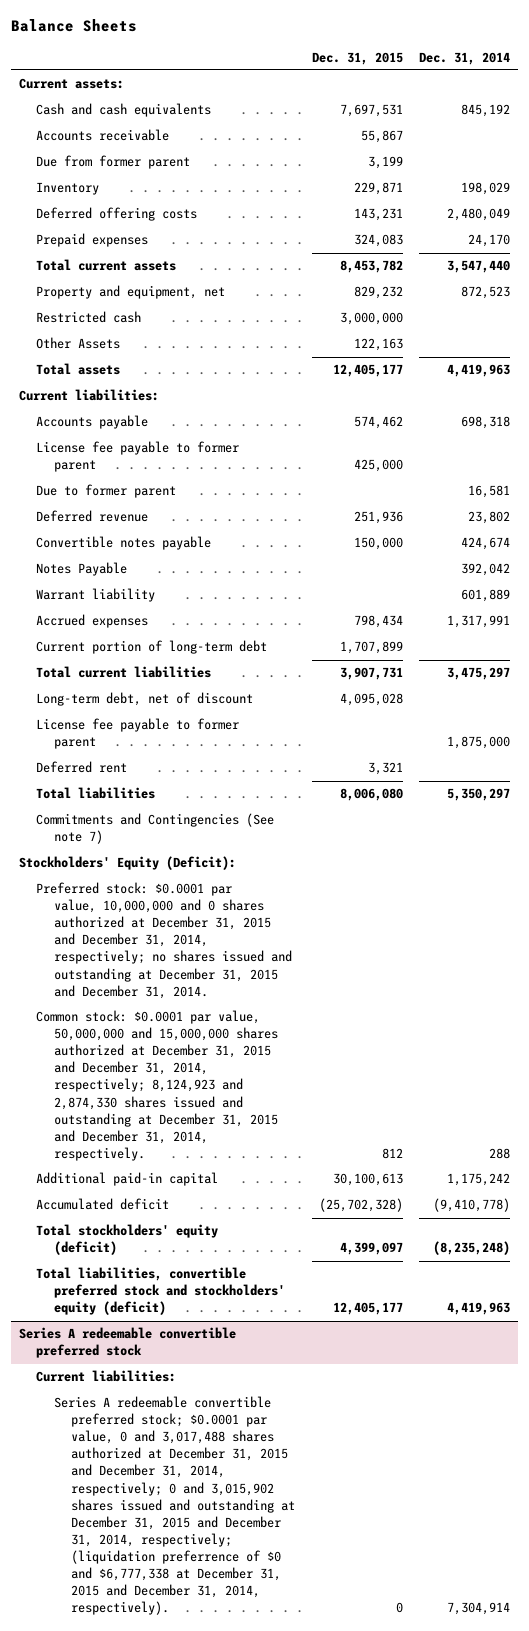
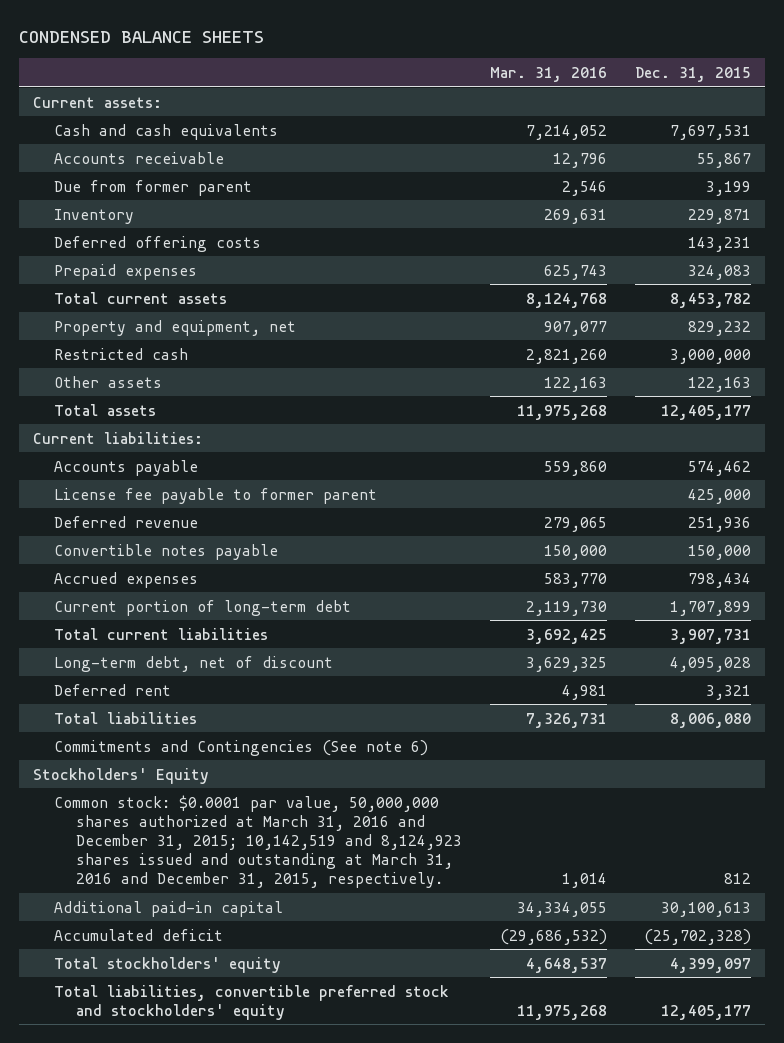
[10,19,137,33] Balance Sheets -> [18,30,264,43] CONDENSED BALANCE SHEETS
[419,51,511,65] Dec. 31, 2014 -> none
none -> [490,66,608,82] Mar. 31, 2016
[36,337,121,350] Other Assets -> [54,375,163,388] Other assets
[36,484,177,499] Due to former parent -> none
[36,562,128,577] Notes Payable -> none
[36,588,156,603] Warrant liability -> none
[36,718,240,750] License fee payable to former parent -> none
[36,882,292,999] Preferred stock: $0.0001 par value, 10,000,000 and 0 shares authorized at December 31, 2015 and December 31, 2014, respectively; no shares issued and outstanding at December 31, 2015 and December 31, 2014. -> none
[36,813,275,845] Commitments and Contingencies (See note 7) -> [54,739,429,756] Commitments and Contingencies (See note 6)
[19,856,237,871] Stockholders' Equity (Deficit): -> [32,767,209,784] Stockholders' Equity
[36,1010,278,1161] Common stock: $0.0001 par value, 50,000,000 and 15,000,000 shares authorized at December 31, 2015 and December 31, 2014, respectively; 8,124,923 and 2,874,330 shares issued and outstanding at December 31, 2015 and December 31, 2014, respectively. -> [54,794,463,889] Common stock: $0.0001 par value, 50,000,000 shares authorized at March 31, 2016 and December 31, 2015; 10,142,519 and 8,124,923 shares issued and outstanding at March 31, 2016 and December 31, 2015, respectively.
[19,1327,237,1359] Series A redeemable convertible preferred stock -> none
[36,1370,177,1383] Current liabilities: -> none
[53,1396,296,1615] Series A redeemable convertible preferred stock; $0.0001 par value, 0 and 3,017,488 shares authorized at December 31, 2015 and December 31, 2014, respectively; 0 and 3,015,902 shares issued and outstanding at December 31, 2015 and December 31, 2014, respectively; (liquidation preferrence of $0 and $6,777,338 at December 31, 2015 and December 31, 2014, respectively). -> none
[36,1224,219,1256] Total stockholders' equity (deficit) -> [54,956,282,973] Total stockholders' equity
[36,1267,285,1316] Total liabilities, convertible preferred stock and stockholders' equity (deficit) -> [54,984,450,1020] Total liabilities, convertible preferred stock and stockholders' equity

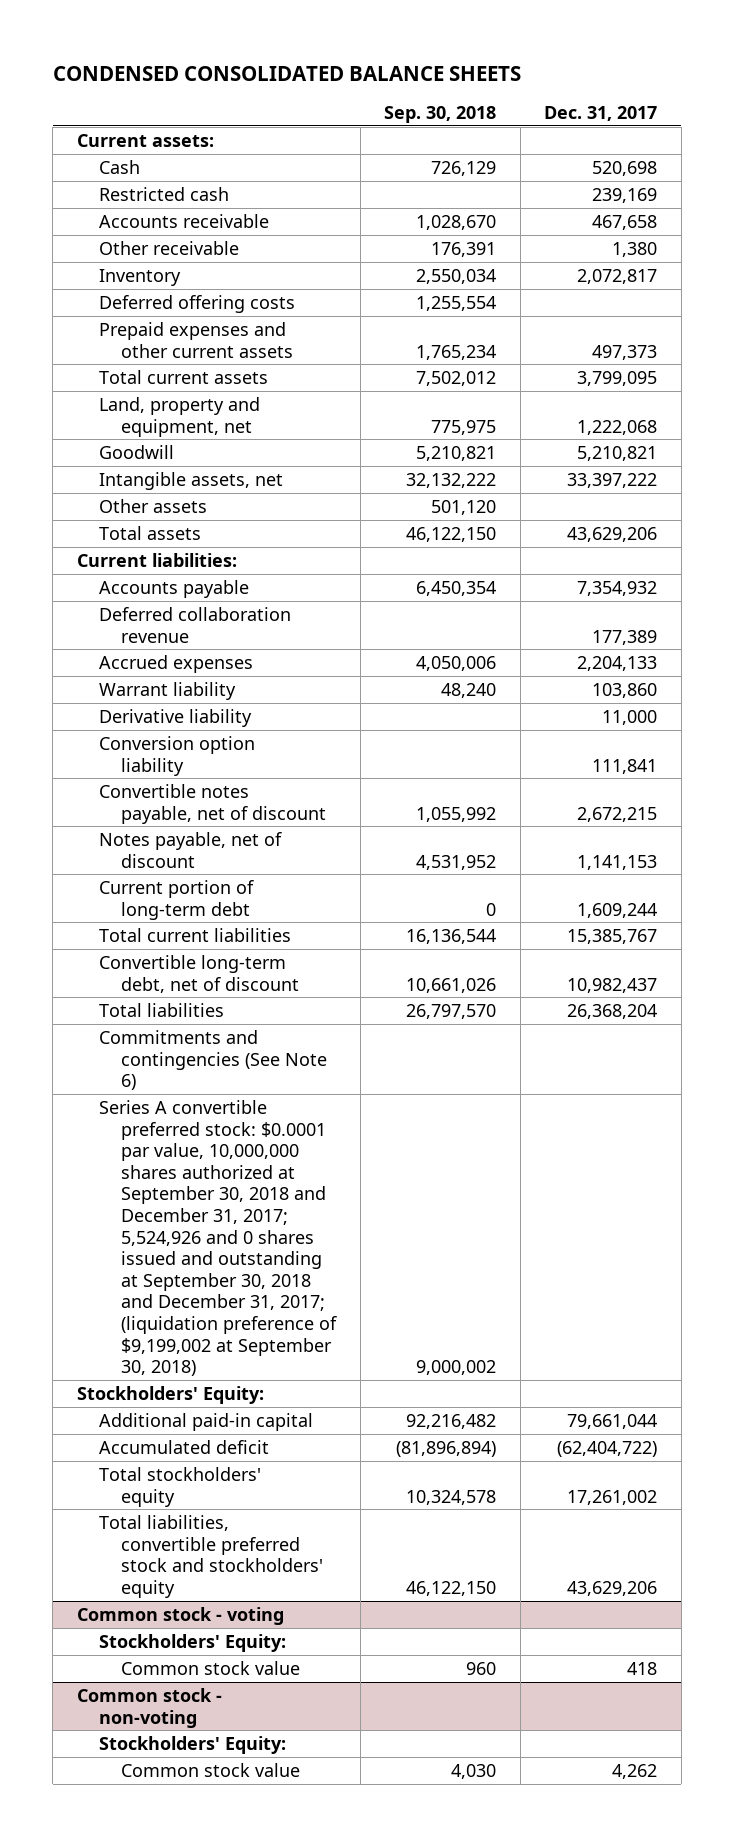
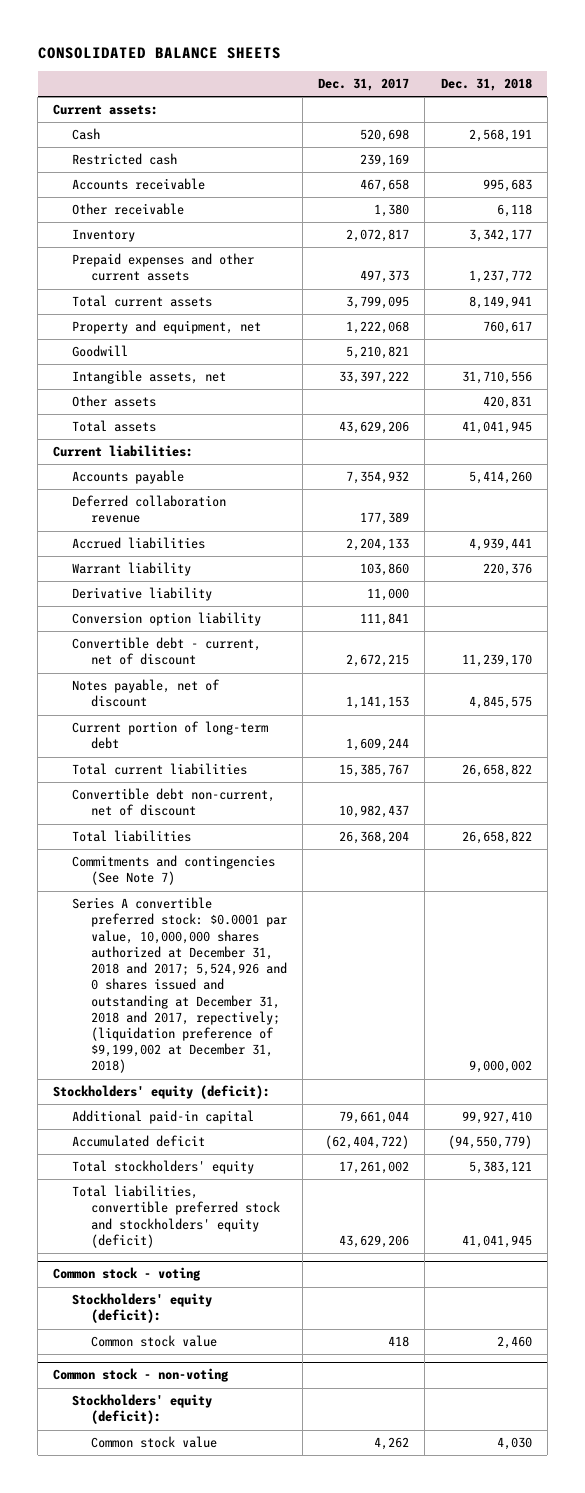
[52,65,521,81] CONDENSED CONSOLIDATED BALANCE SHEETS -> [37,46,281,59] CONSOLIDATED BALANCE SHEETS
[384,105,497,123] Sep. 30, 2018 -> none
none -> [440,77,532,91] Dec. 31, 2018
[99,294,296,313] Deferred offering costs -> none
[99,396,261,437] Land, property and equipment, net -> [72,320,262,335] Property and equipment, net
[99,654,254,673] Accrued expenses -> [72,537,206,550] Accrued liabilities
[99,783,327,824] Convertible notes payable, net of discount -> [72,637,262,666] Convertible debt - current, net of discount
[99,954,300,993] Convertible long-term debt, net of discount -> [72,788,276,817] Convertible debt non-current, net of discount
[99,1029,328,1091] Commitments and contingencies (See Note 6) -> [72,855,276,886] Commitments and contingencies (See Note 7)
[99,1099,338,1377] Series A convertible preferred stock: $0.0001 par value, 10,000,000 shares authorized at September 30, 2018 and December 31, 2017; 5,524,926 and 0 shares issued and outstanding at September 30, 2018 and December 31, 2017; (liquidation preference of $9,199,002 at September 30, 2018) -> [72,897,287,1074] Series A convertible preferred stock: $0.0001 par value, 10,000,000 shares authorized at December 31, 2018 and 2017; 5,524,926 and 0 shares issued and outstanding at December 31, 2018 and 2017, repectively; (liquidation preference of $9,199,002 at December 31, 2018)
[76,1385,264,1404] Stockholders' Equity: -> [53,1085,271,1100] Stockholders' equity (deficit):
[99,1514,324,1598] Total liabilities, convertible preferred stock and stockholders' equity -> [72,1185,280,1248] Total liabilities, convertible preferred stock and stockholders' equity (deficit)
[99,1633,287,1652] Stockholders' Equity: -> [72,1293,213,1324] Stockholders' equity (deficit):
[99,1735,287,1754] Stockholders' Equity: -> [72,1394,213,1425] Stockholders' equity (deficit):

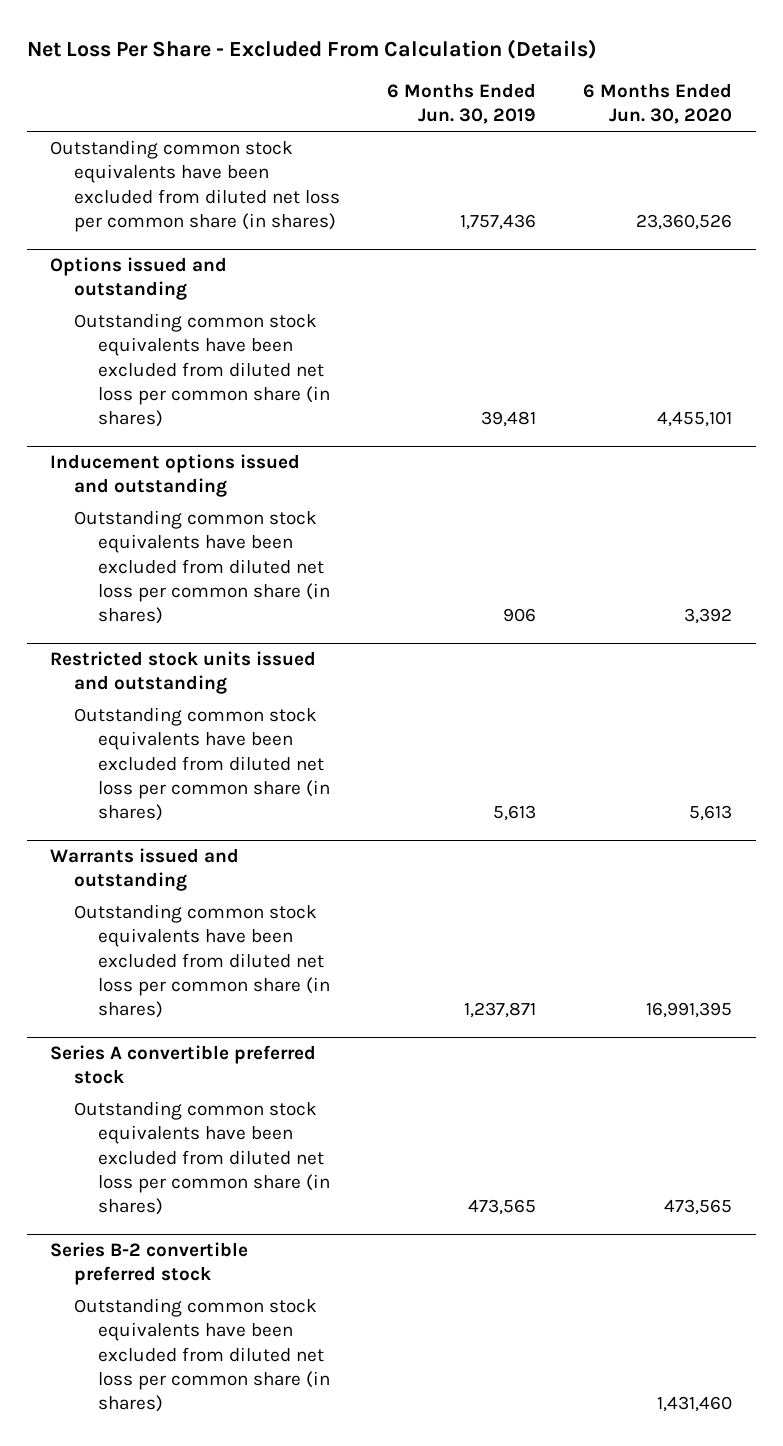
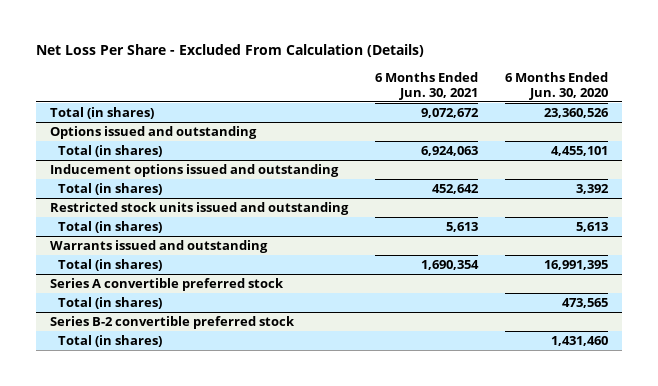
[387,82,537,125] 6 Months Ended Jun. 30, 2019 -> none
none -> [374,71,478,100] 6 Months Ended Jun. 30, 2021
[50,139,341,232] Outstanding common stock equivalents have been excluded from diluted net loss per common share (in shares) -> [49,106,154,119] Total (in shares)
[74,312,330,428] Outstanding common stock equivalents have been excluded from diluted net loss per common share (in shares) -> [58,144,163,157] Total (in shares)
[74,509,330,625] Outstanding common stock equivalents have been excluded from diluted net loss per common share (in shares) -> [58,182,163,195] Total (in shares)
[74,706,330,822] Outstanding common stock equivalents have been excluded from diluted net loss per common share (in shares) -> [58,220,163,233] Total (in shares)
[74,903,330,1019] Outstanding common stock equivalents have been excluded from diluted net loss per common share (in shares) -> [58,258,163,271] Total (in shares)
[74,1100,330,1216] Outstanding common stock equivalents have been excluded from diluted net loss per common share (in shares) -> [58,296,163,309] Total (in shares)
[74,1297,330,1413] Outstanding common stock equivalents have been excluded from diluted net loss per common share (in shares) -> [58,334,163,347] Total (in shares)

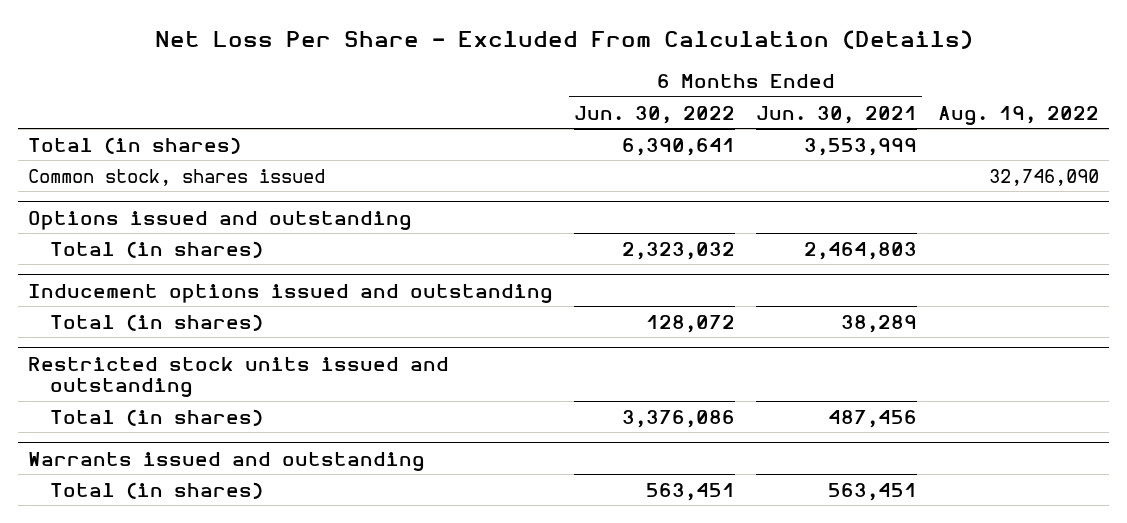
[505,71,609,100] 6 Months Ended Jun. 30, 2020 -> none
none -> [574,105,736,124] Jun. 30, 2022
none -> [937,105,1099,125] Aug. 19, 2022
[420,107,479,118] 9,072,672 -> [804,137,918,156] 3,553,999
none -> [28,168,326,186] Common stock, shares issued
[420,145,478,156] 6,924,063 -> [804,241,918,260] 2,464,803
[431,183,479,194] 452,642 -> [841,314,918,333] 38,289
[445,221,478,232] 5,613 -> [828,409,918,428] 487,456
[49,277,284,291] Series A convertible preferred stock -> none
[58,296,163,309] Total (in shares) -> none
[49,315,295,329] Series B-2 convertible preferred stock -> none
[58,334,163,347] Total (in shares) -> none
[420,259,479,270] 1,690,354 -> [828,482,918,501] 563,451

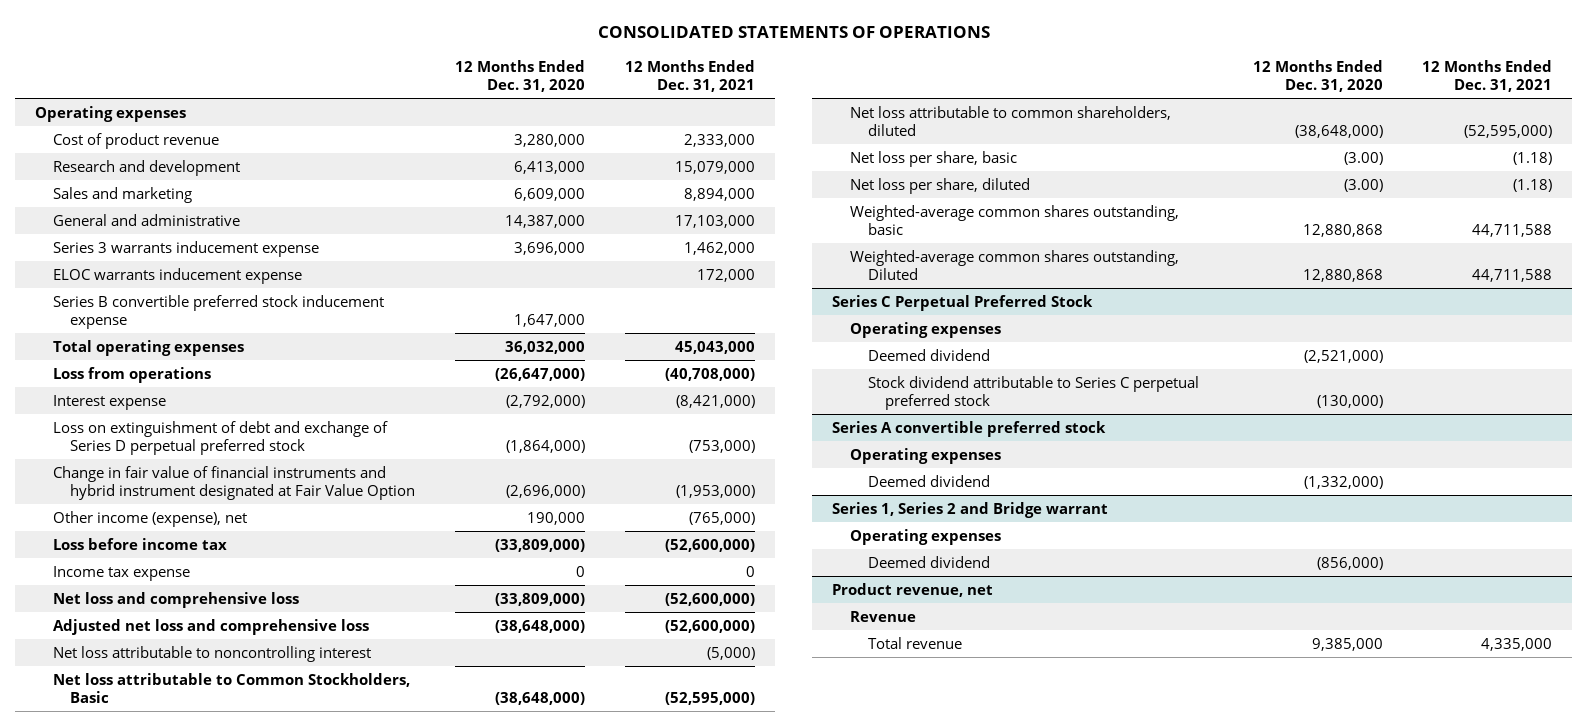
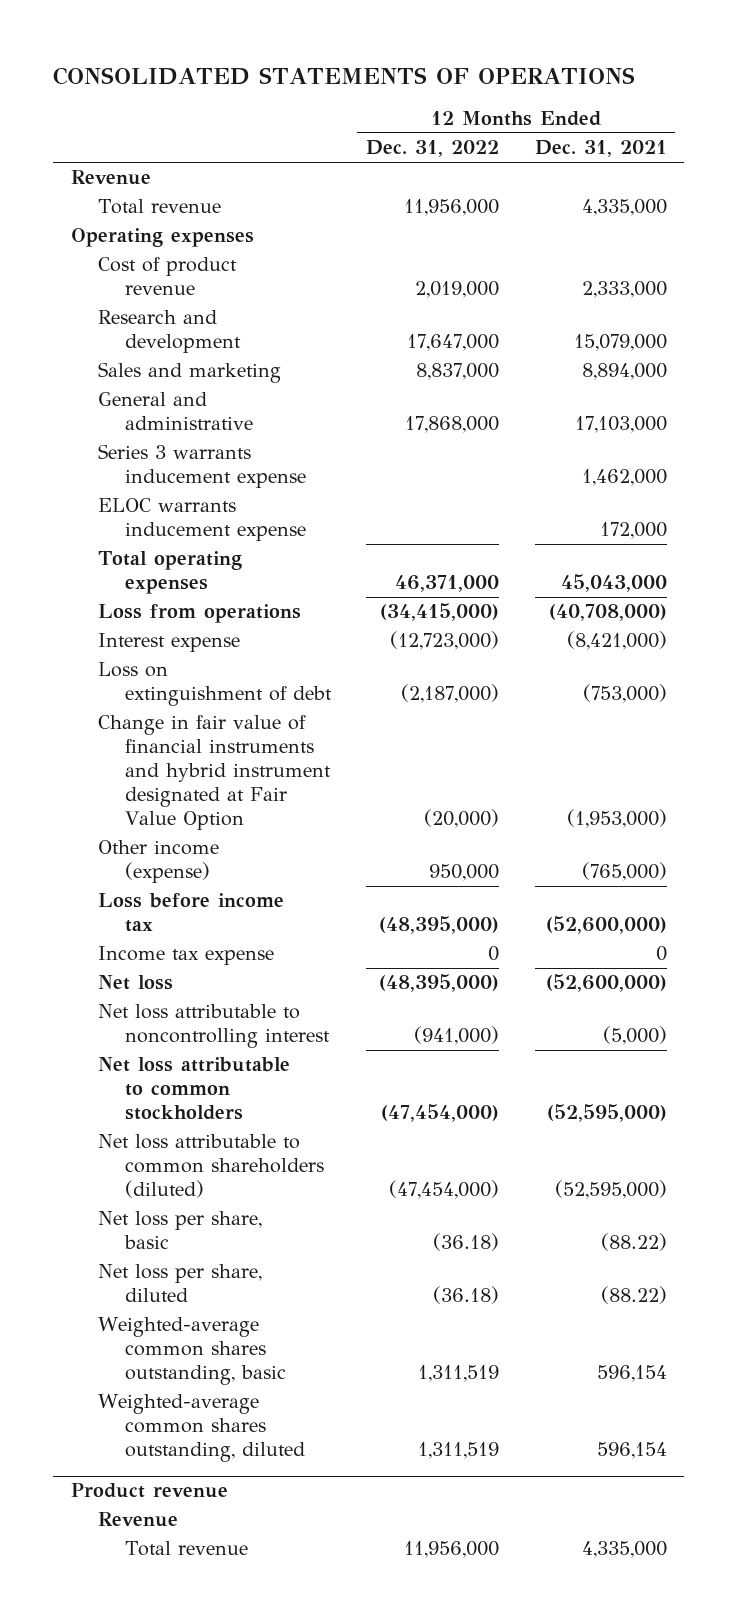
[455,59,586,93] 12 Months Ended Dec. 31, 2020 -> none
none -> [366,140,500,158] Dec. 31, 2022
none -> [70,170,151,186] Revenue
none -> [97,199,221,215] Total revenue
[52,294,384,330] Series B convertible preferred stock inducement expense -> none
[52,420,388,456] Loss on extinguishment of debt and exchange of Series D perpetual preferred stock -> [97,662,332,707] Loss on extinguishment of debt
[52,510,247,527] Other income (expense), net -> [97,840,219,884] Other income (expense)
[52,618,369,635] Adjusted net loss and comprehensive loss -> none
[52,591,299,608] Net loss and comprehensive loss -> [97,975,173,991] Net loss
[832,294,1094,311] Series C Perpetual Preferred Stock -> none
[849,321,1001,338] Operating expenses -> none
[867,348,990,361] Deemed dividend -> none
[867,375,1199,411] Stock dividend attributable to Series C perpetual preferred stock -> none
[832,420,1107,437] Series A convertible preferred stock -> none
[849,447,1001,464] Operating expenses -> none
[867,474,990,487] Deemed dividend -> none
[832,501,1109,518] Series 1, Series 2 and Bridge warrant -> none
[849,528,1001,545] Operating expenses -> none
[867,555,990,568] Deemed dividend -> none
[52,672,410,704] Net loss attributable to Common Stockholders, Basic -> [97,1057,290,1121] Net loss attributable to common stockholders
[849,105,1171,137] Net loss attributable to common shareholders, diluted -> [97,1134,324,1199] Net loss attributable to common shareholders (diluted)
[1513,151,1553,165] (1.18) -> [600,1233,667,1252] (88.22)
[1513,178,1553,192] (1.18) -> [600,1286,667,1305] (88.22)
[1472,224,1553,238] 44,711,588 -> [596,1365,667,1383] 596,154
[849,249,1179,281] Weighted-average common shares outstanding, Diluted -> [97,1394,305,1463] Weighted-average common shares outstanding, diluted
[1472,269,1553,283] 44,711,588 -> [596,1442,667,1460] 596,154
[832,582,994,597] Product revenue, net -> [70,1483,228,1499] Product revenue

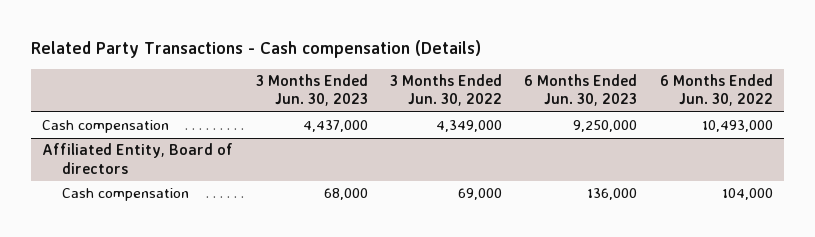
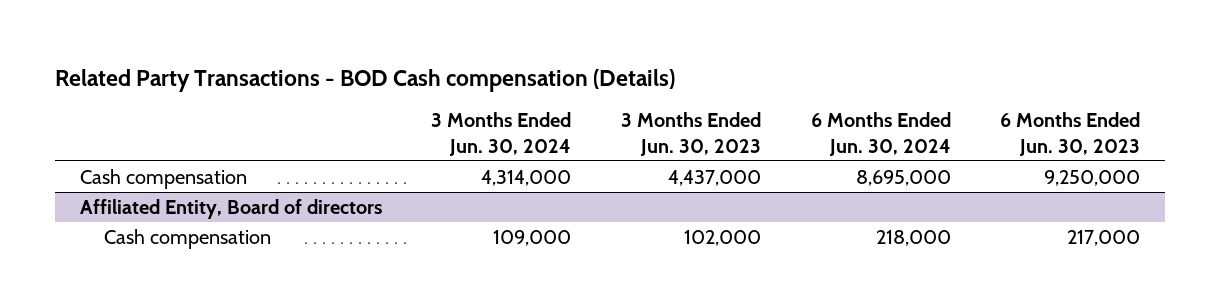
[30,39,481,58] Related Party Transactions - Cash compensation (Details) -> [54,68,675,92] Related Party Transactions - BOD Cash compensation (Details)
[389,74,502,107] 3 Months Ended Jun. 30, 2022 -> none
[659,74,773,107] 6 Months Ended Jun. 30, 2022 -> none
none -> [431,112,572,156] 3 Months Ended Jun. 30, 2024
none -> [810,112,951,156] 6 Months Ended Jun. 30, 2024
[323,188,368,201] 68,000 -> [684,229,762,246] 102,000
[587,188,638,201] 136,000 -> [1067,229,1141,246] 217,000

